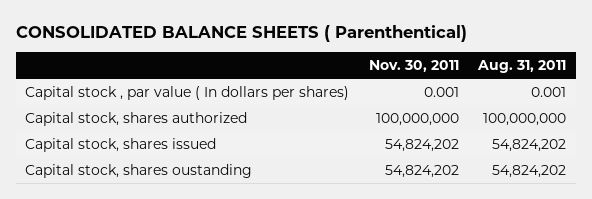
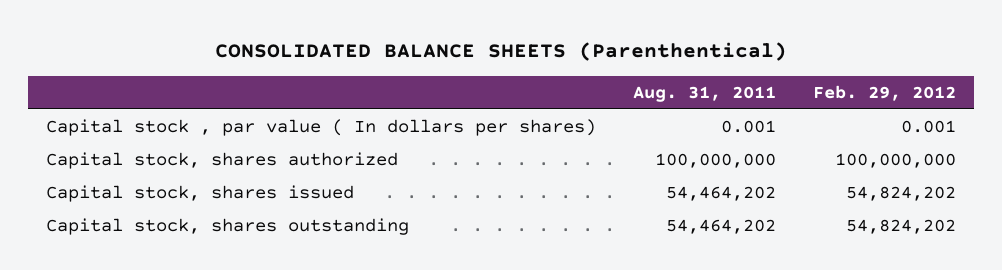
[15,24,467,42] CONSOLIDATED BALANCE SHEETS ( Parenthentical) -> [214,42,787,62] CONSOLIDATED BALANCE SHEETS (Parenthentical)
[368,59,459,72] Nov. 30, 2011 -> none
none -> [812,84,956,101] Feb. 29, 2012
[492,139,567,153] 54,824,202 -> [665,185,776,201] 54,464,202
[25,164,253,179] Capital stock, shares oustanding -> [46,217,410,235] Capital stock, shares outstanding
[492,165,567,179] 54,824,202 -> [665,218,776,234] 54,464,202

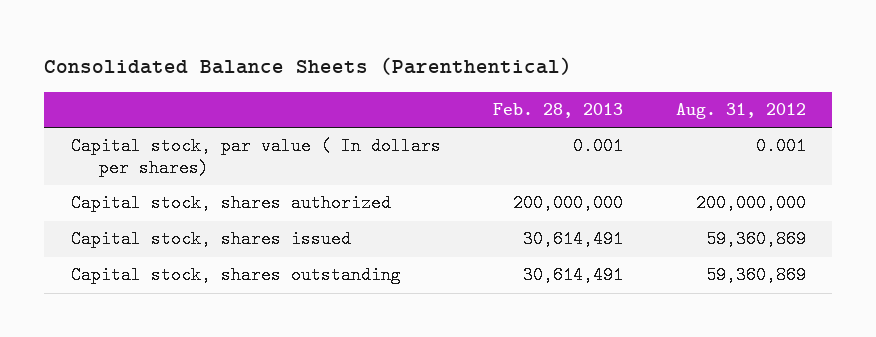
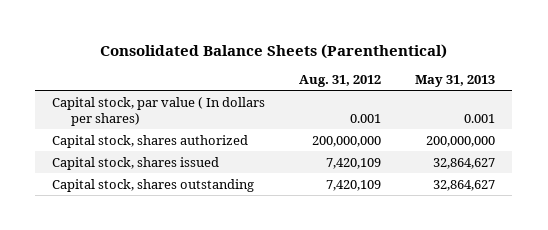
[493,103,624,119] Feb. 28, 2013 -> none
none -> [415,75,496,88] May 31, 2013
[705,230,806,249] 59,360,869 -> [326,157,382,169] 7,420,109
[705,266,806,285] 59,360,869 -> [326,179,382,191] 7,420,109

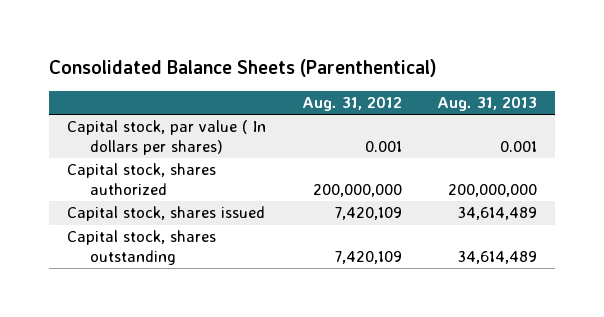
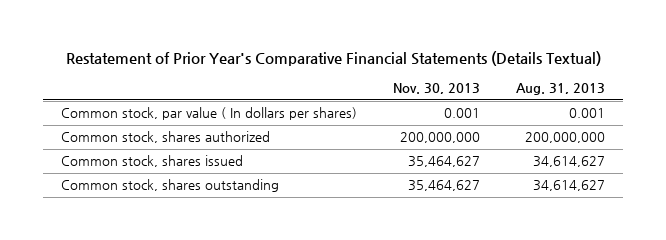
[49,59,438,78] Consolidated Balance Sheets (Parenthentical) -> [66,50,602,66] Restatement of Prior Year's Comparative Financial Statements (Details Textual)
[301,96,402,112] Aug. 31, 2012 -> none
none -> [393,83,481,95] Nov. 30, 2013
[66,120,266,155] Capital stock, par value ( In dollars per shares) -> [61,107,358,121] Common stock, par value ( In dollars per shares)
[66,163,216,195] Capital stock, shares authorized -> [61,131,271,144] Common stock, shares authorized
[66,206,265,222] Capital stock, shares issued -> [61,155,244,168] Common stock, shares issued
[457,207,538,221] 34,614,489 -> [532,156,605,168] 34,614,627
[66,230,216,265] Capital stock, shares outstanding -> [61,179,280,193] Common stock, shares outstanding
[457,250,538,264] 34,614,489 -> [532,180,605,192] 34,614,627

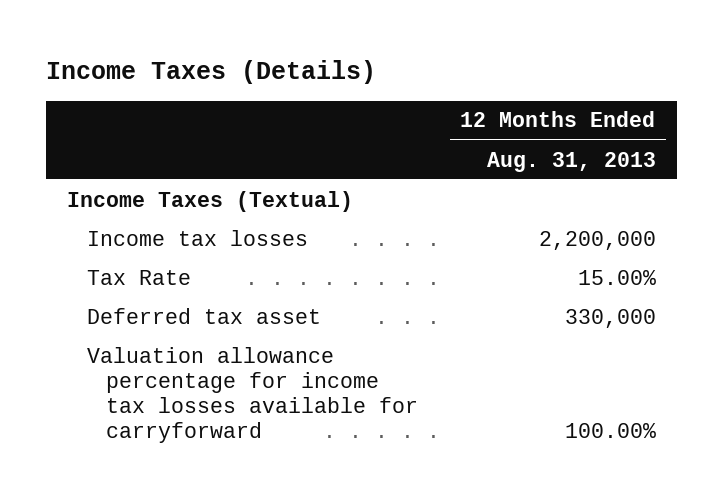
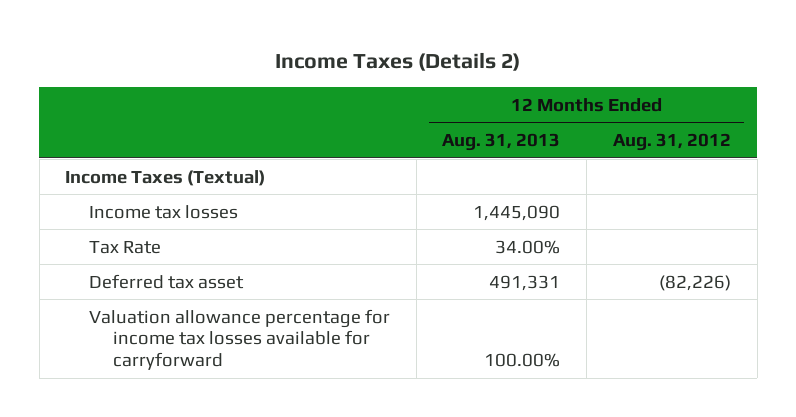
[45,60,376,85] Income Taxes (Details) -> [275,52,521,72] Income Taxes (Details 2)
none -> [612,132,731,151] Aug. 31, 2012
[538,230,656,250] 2,200,000 -> [473,204,561,221] 1,445,090
[577,269,656,285] 15.00% -> [495,239,561,254] 34.00%
[564,308,656,328] 330,000 -> [489,274,561,291] 491,331

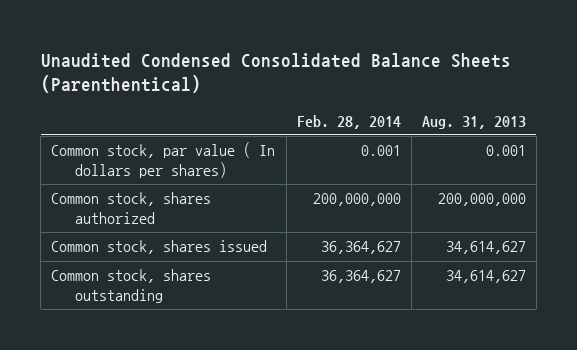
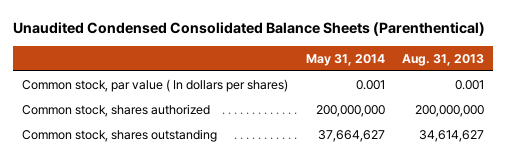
[296,114,401,129] Feb. 28, 2014 -> none
none -> [305,53,385,66] May 31, 2014
[51,240,268,255] Common stock, shares issued -> none

